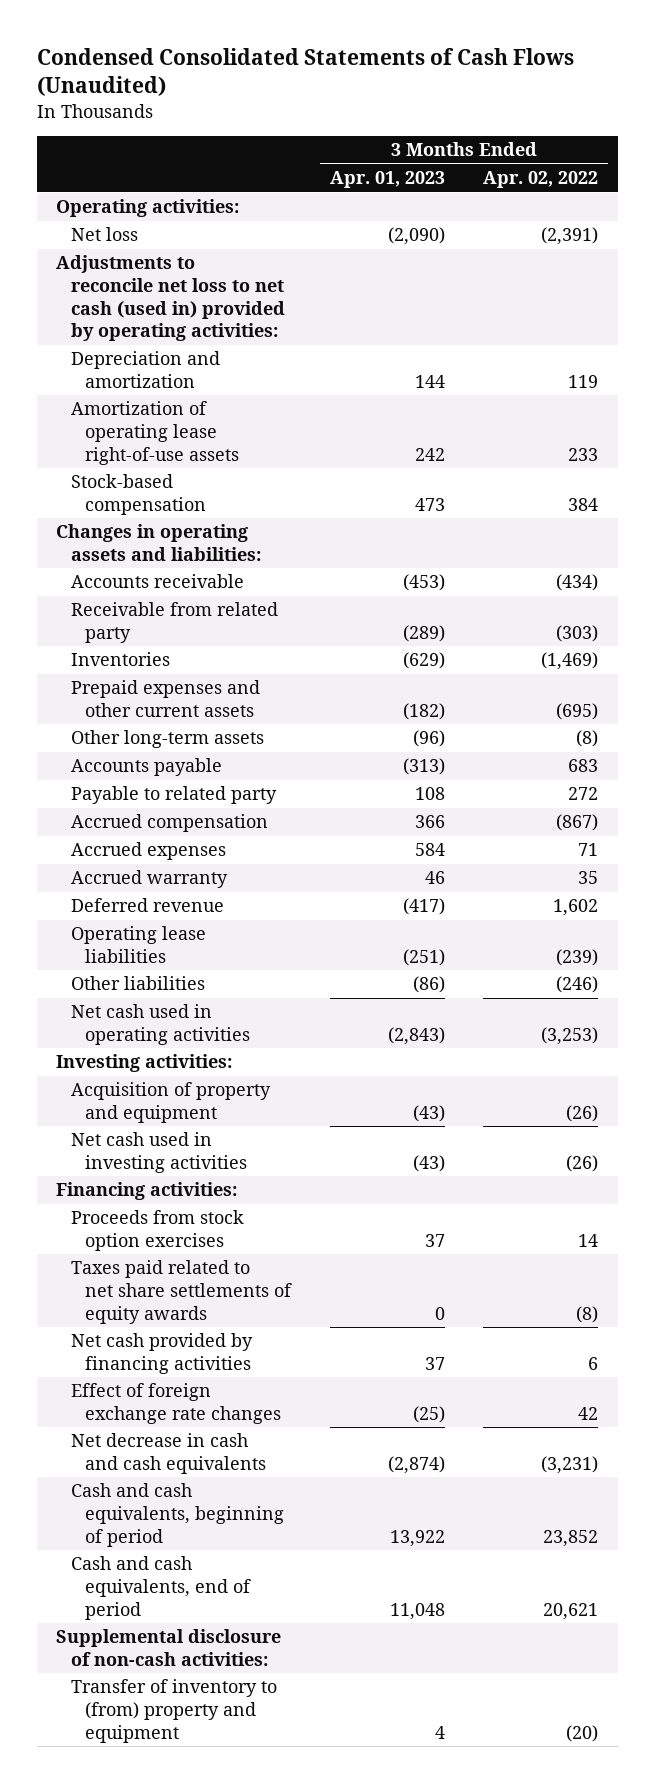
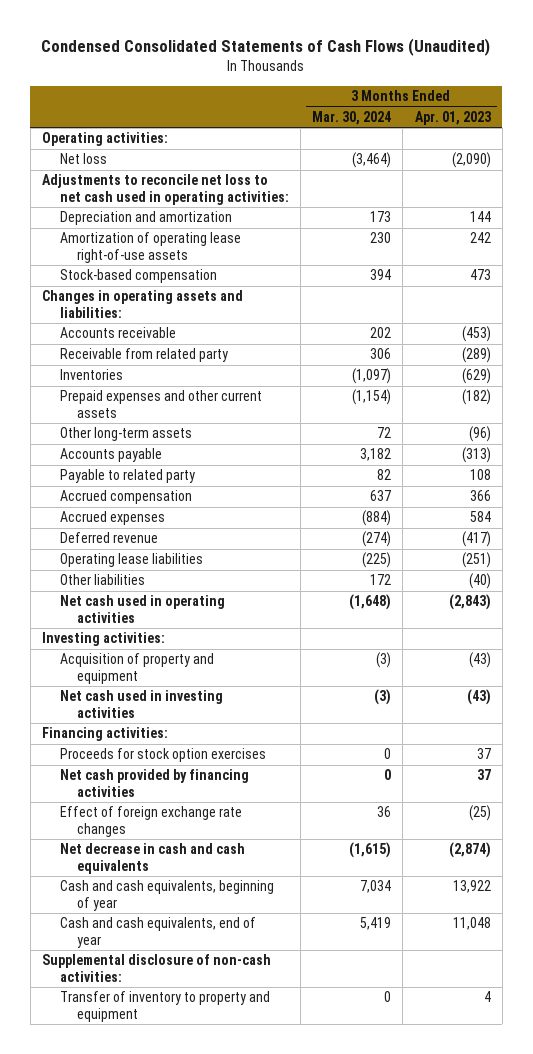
[483,171,599,189] Apr. 02, 2022 -> none
none -> [312,110,392,125] Mar. 30, 2024
[56,255,285,342] Adjustments to reconcile net loss to net cash (used in) provided by operating activities: -> [41,174,289,206] Adjustments to reconcile net loss to net cash used in operating activities:
[70,870,228,889] Accrued warranty -> none
[412,976,445,994] (86) -> [468,573,491,590] (40)
[70,1260,292,1324] Taxes paid related to net share settlements of equity awards -> none
[70,1210,244,1252] Proceeds from stock option exercises -> [59,748,266,763] Proceeds for stock option exercises
[70,1483,284,1547] Cash and cash equivalents, beginning of period -> [59,880,274,912] Cash and cash equivalents, beginning of year
[70,1556,251,1620] Cash and cash equivalents, end of period -> [59,917,256,949] Cash and cash equivalents, end of year
[70,1679,277,1743] Transfer of inventory to (from) property and equipment -> [59,991,270,1023] Transfer of inventory to property and equipment

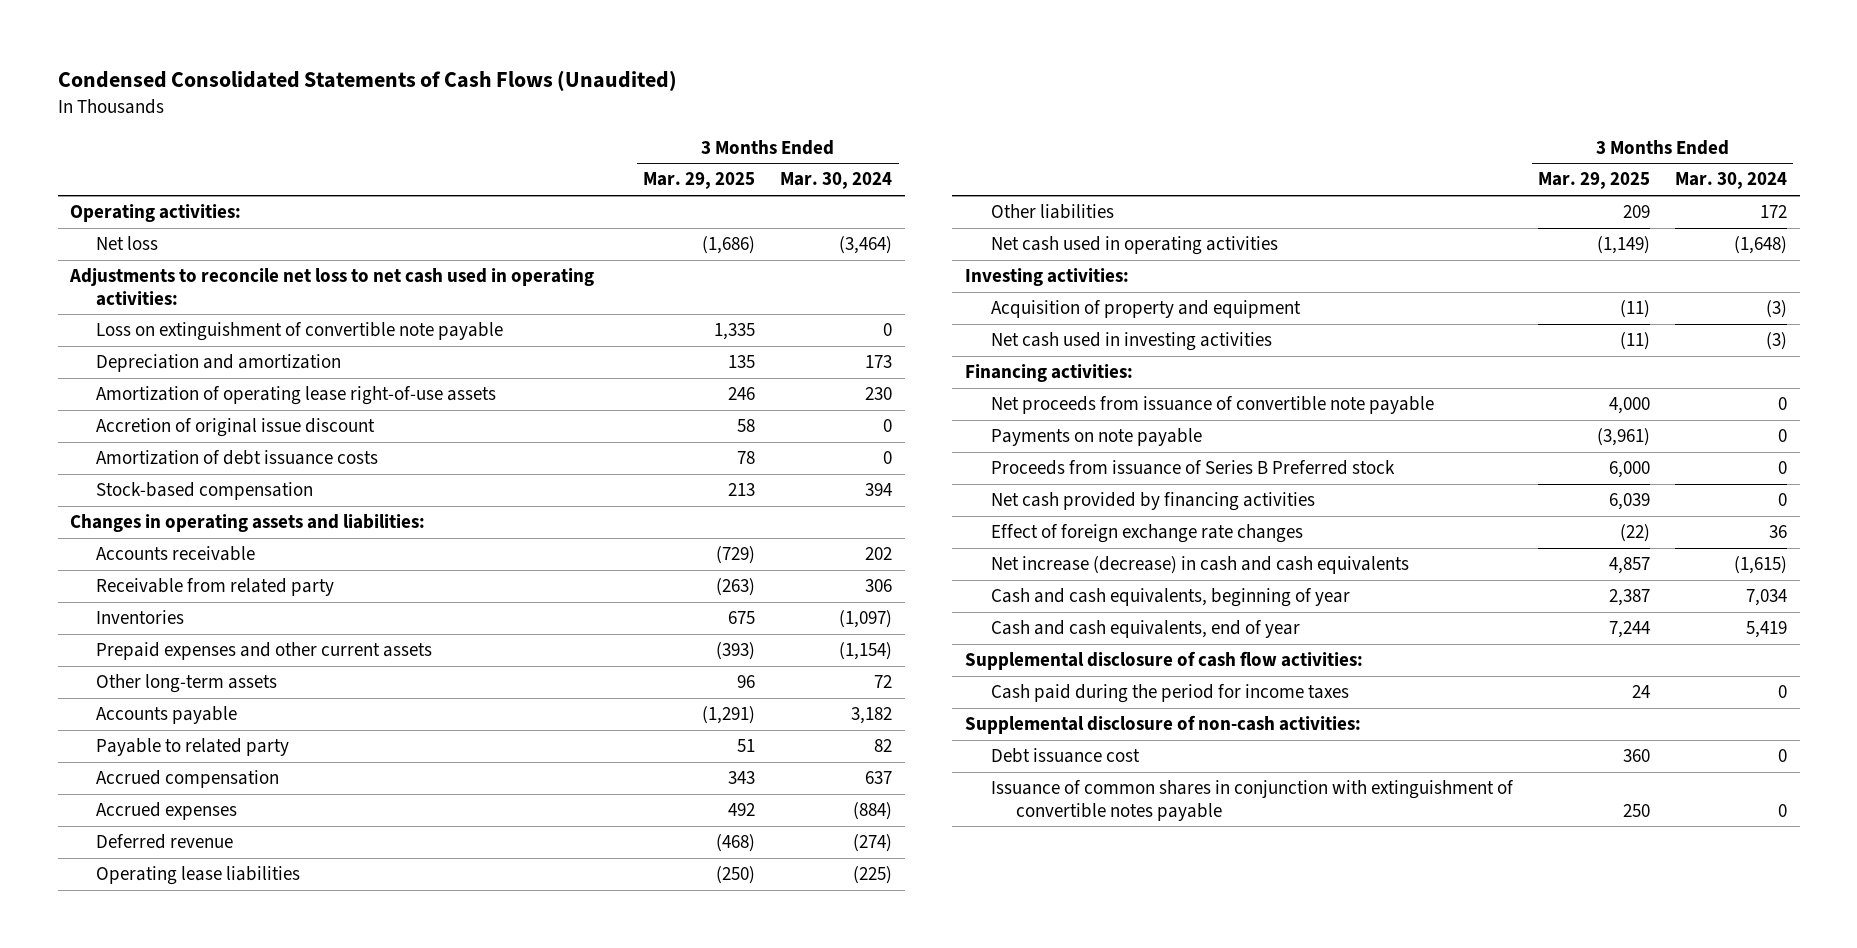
[414,110,491,125] Apr. 01, 2023 -> none
none -> [643,172,756,190] Mar. 29, 2025
none -> [95,322,503,342] Loss on extinguishment of convertible note payable
none -> [95,418,375,438] Accretion of original issue discount
none -> [95,450,378,466] Amortization of debt issuance costs
[59,748,266,763] Proceeds for stock option exercises -> none
none -> [990,396,1434,415] Net proceeds from issuance of convertible note payable
none -> [990,428,1202,447] Payments on note payable
none -> [990,460,1395,476] Proceeds from issuance of Series B Preferred stock
[59,843,245,875] Net decrease in cash and cash equivalents -> [990,556,1409,575] Net increase (decrease) in cash and cash equivalents
none -> [964,651,1363,671] Supplemental disclosure of cash flow activities:
none -> [990,684,1349,704] Cash paid during the period for income taxes
[59,991,270,1023] Transfer of inventory to property and equipment -> none
none -> [990,748,1140,764] Debt issuance cost
none -> [990,780,1514,821] Issuance of common shares in conjunction with extinguishment of convertible notes payable

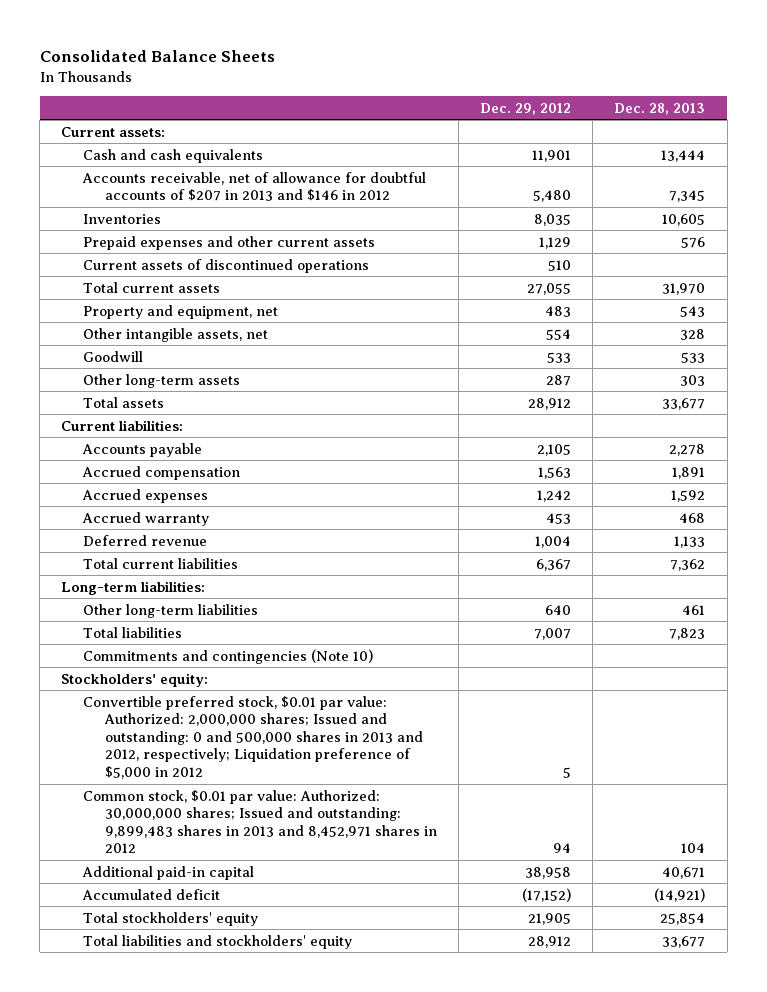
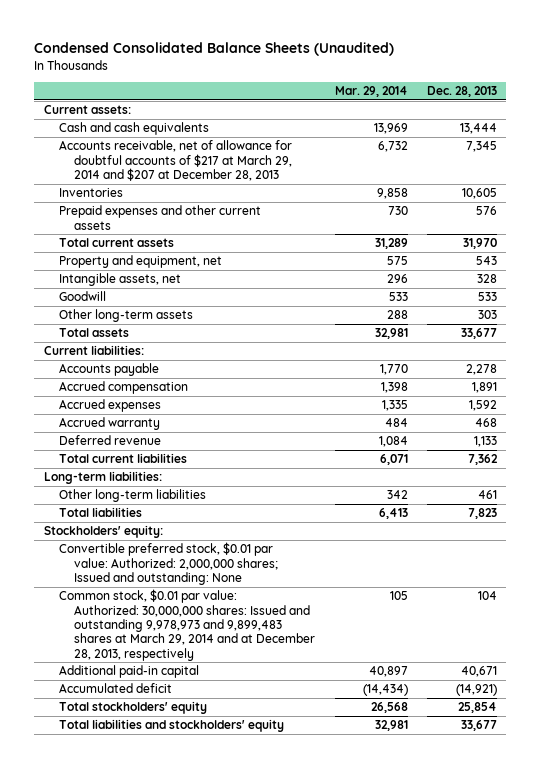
[39,50,275,63] Consolidated Balance Sheets -> [34,42,395,57] Condensed Consolidated Balance Sheets (Unaudited)
[479,102,571,115] Dec. 29, 2012 -> none
none -> [334,86,408,98] Mar. 29, 2014
[81,171,426,202] Accounts receivable, net of allowance for doubtful accounts of $207 in 2013 and $146 in 2012 -> [59,140,293,181] Accounts receivable, net of allowance for doubtful accounts of $217 at March 29, 2014 and $207 at December 28, 2013
[82,258,369,273] Current assets of discontinued operations -> none
[82,327,268,342] Other intangible assets, net -> [59,273,182,287] Intangible assets, net
[82,648,373,664] Commitments and contingencies (Note 10) -> none
[82,695,423,780] Convertible preferred stock, $0.01 par value: Authorized: 2,000,000 shares; Issued and outstanding: 0 and 500,000 shares in 2013 and 2012, respectively; Liquidation preference of $5,000 in 2012 -> [59,542,279,585] Convertible preferred stock, $0.01 par value: Authorized: 2,000,000 shares; Issued and outstanding: None
[82,789,437,854] Common stock, $0.01 par value: Authorized: 30,000,000 shares; Issued and outstanding: 9,899,483 shares in 2013 and 8,452,971 shares in 2012 -> [59,589,316,661] Common stock, $0.01 par value: Authorized: 30,000,000 shares: Issued and outstanding 9,978,973 and 9,899,483 shares at March 29, 2014 and at December 28, 2013, respectively

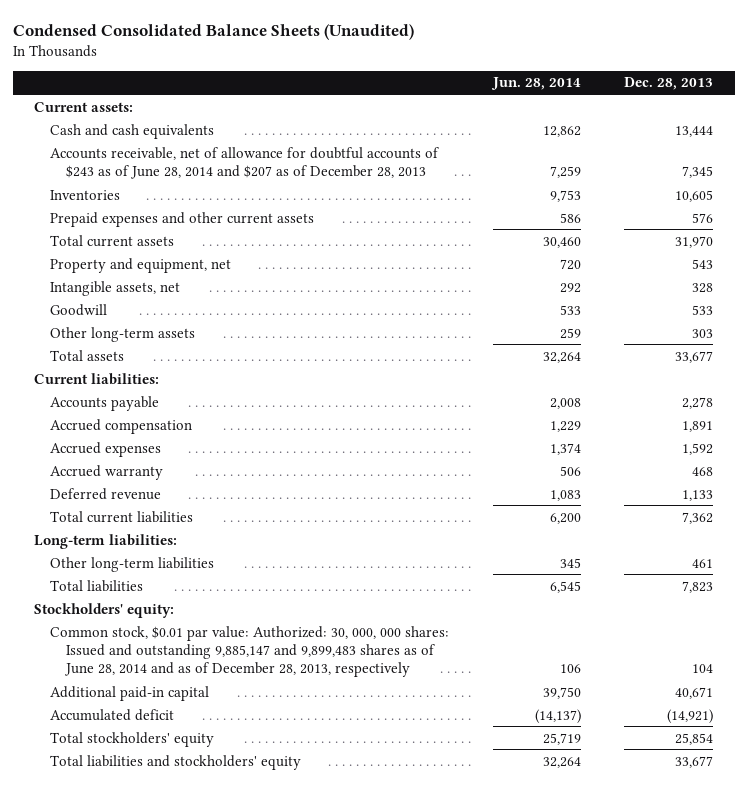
[334,86,408,98] Mar. 29, 2014 -> none
none -> [490,77,581,91] Jun. 28, 2014
[59,140,293,181] Accounts receivable, net of allowance for doubtful accounts of $217 at March 29, 2014 and $207 at December 28, 2013 -> [50,146,440,179] Accounts receivable, net of allowance for doubtful accounts of $243 as of June 28, 2014 and $207 as of December 28, 2013
[59,542,279,585] Convertible preferred stock, $0.01 par value: Authorized: 2,000,000 shares; Issued and outstanding: None -> none
[59,589,316,661] Common stock, $0.01 par value: Authorized: 30,000,000 shares: Issued and outstanding 9,978,973 and 9,899,483 shares at March 29, 2014 and at December 28, 2013, respectively -> [50,625,450,677] Common stock, $0.01 par value: Authorized: 30, 000, 000 shares: Issued and outstanding 9,885,147 and 9,899,483 shares as of June 28, 2014 and as of December 28, 2013, respectively

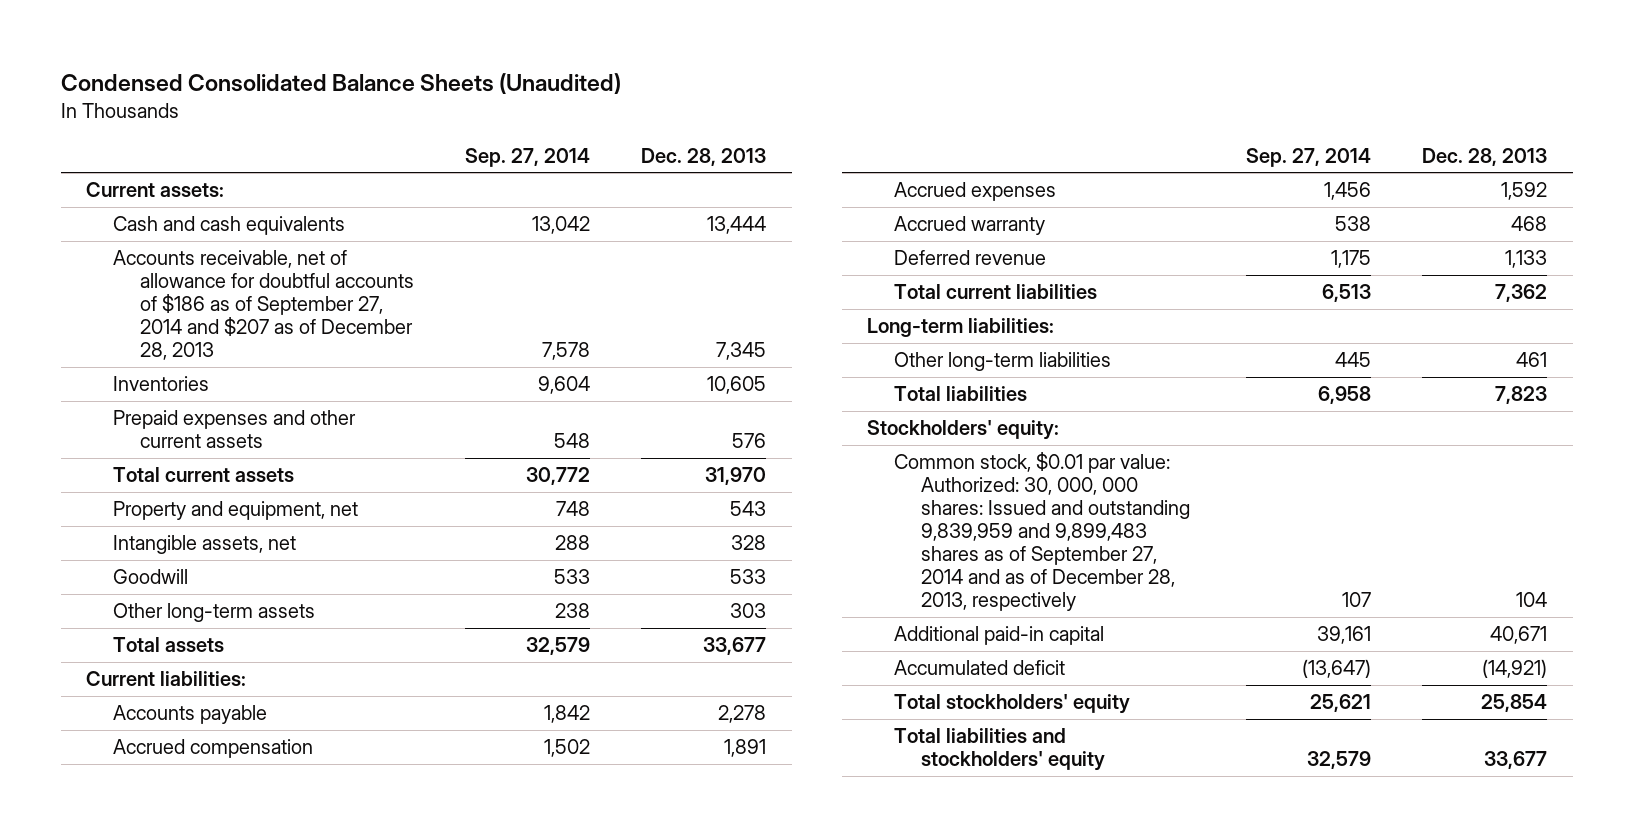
[490,77,581,91] Jun. 28, 2014 -> none
none -> [465,147,591,167] Sep. 27, 2014
[50,146,440,179] Accounts receivable, net of allowance for doubtful accounts of $243 as of June 28, 2014 and $207 as of December 28, 2013 -> [113,250,414,361] Accounts receivable, net of allowance for doubtful accounts of $186 as of September 27, 2014 and $207 as of December 28, 2013
[50,625,450,677] Common stock, $0.01 par value: Authorized: 30, 000, 000 shares: Issued and outstanding 9,885,147 and 9,899,483 shares as of June 28, 2014 and as of December 28, 2013, respectively -> [894,452,1191,611] Common stock, $0.01 par value: Authorized: 30, 000, 000 shares: Issued and outstanding 9,839,959 and 9,899,483 shares as of September 27, 2014 and as of December 28, 2013, respectively

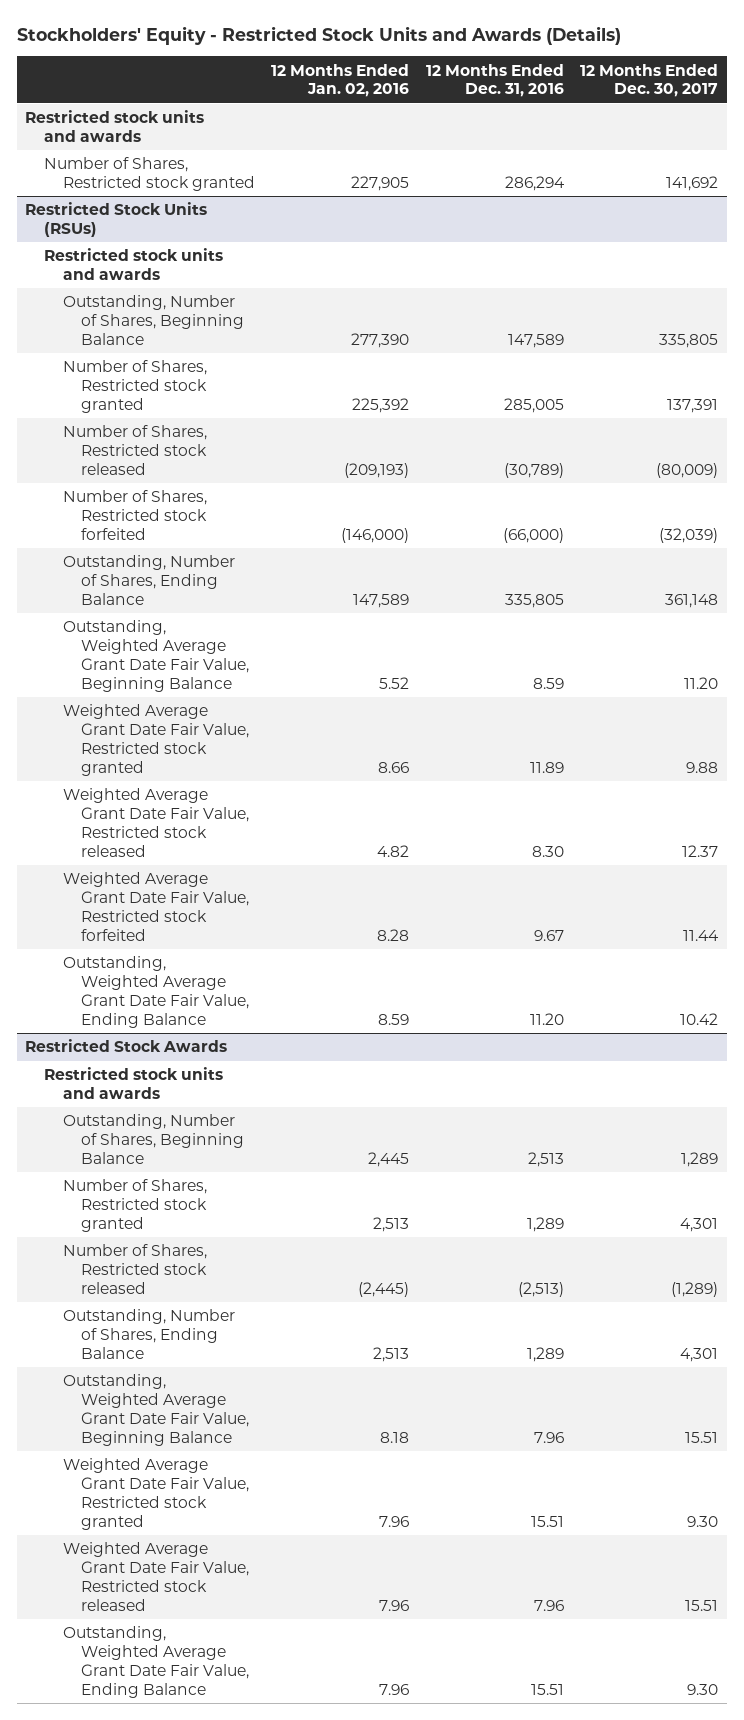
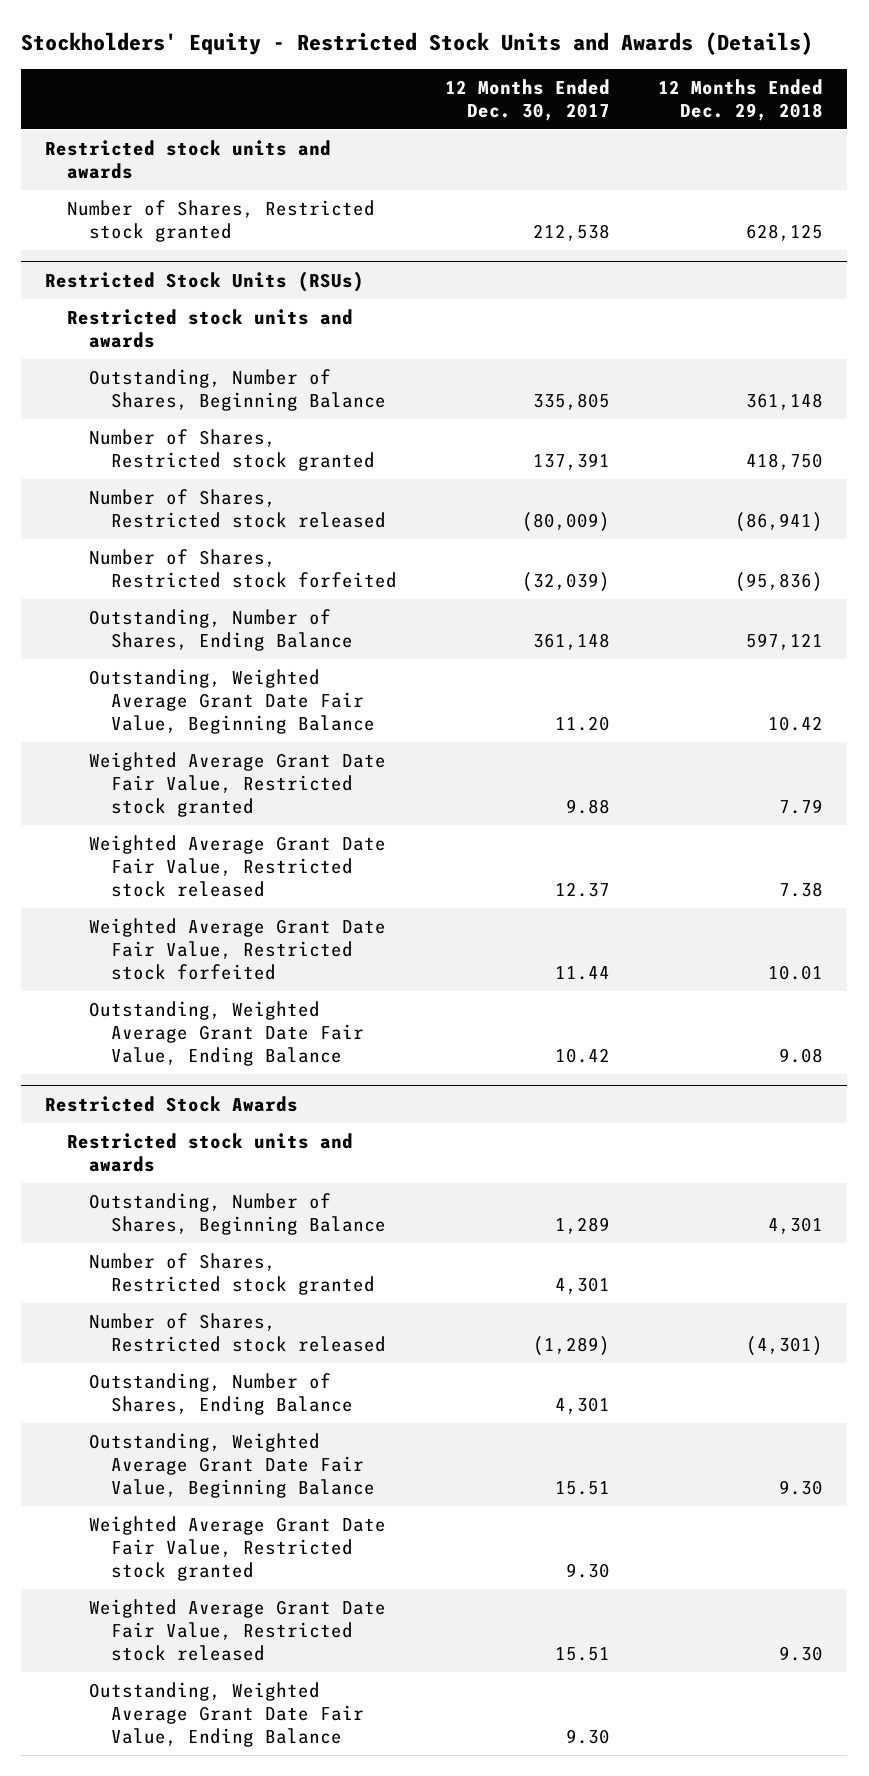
[271,63,410,98] 12 Months Ended Jan. 02, 2016 -> none
[425,63,564,98] 12 Months Ended Dec. 31, 2016 -> none
none -> [658,78,824,121] 12 Months Ended Dec. 29, 2018
[666,176,719,192] 141,692 -> [532,224,610,242] 212,538

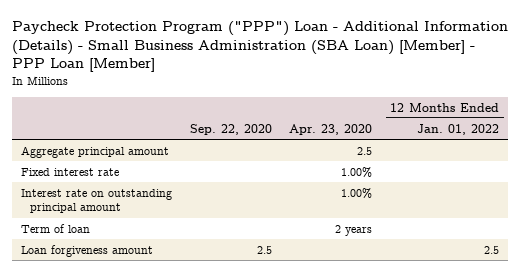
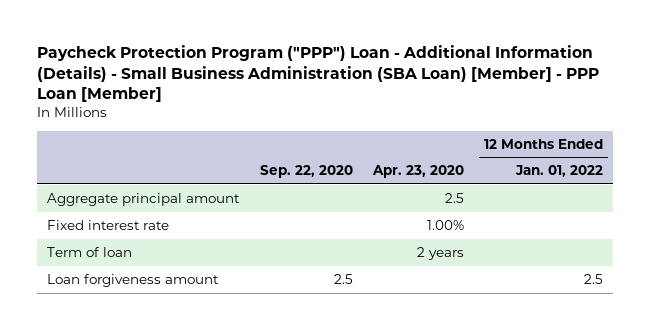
[20,188,172,214] Interest rate on outstanding principal amount -> none

